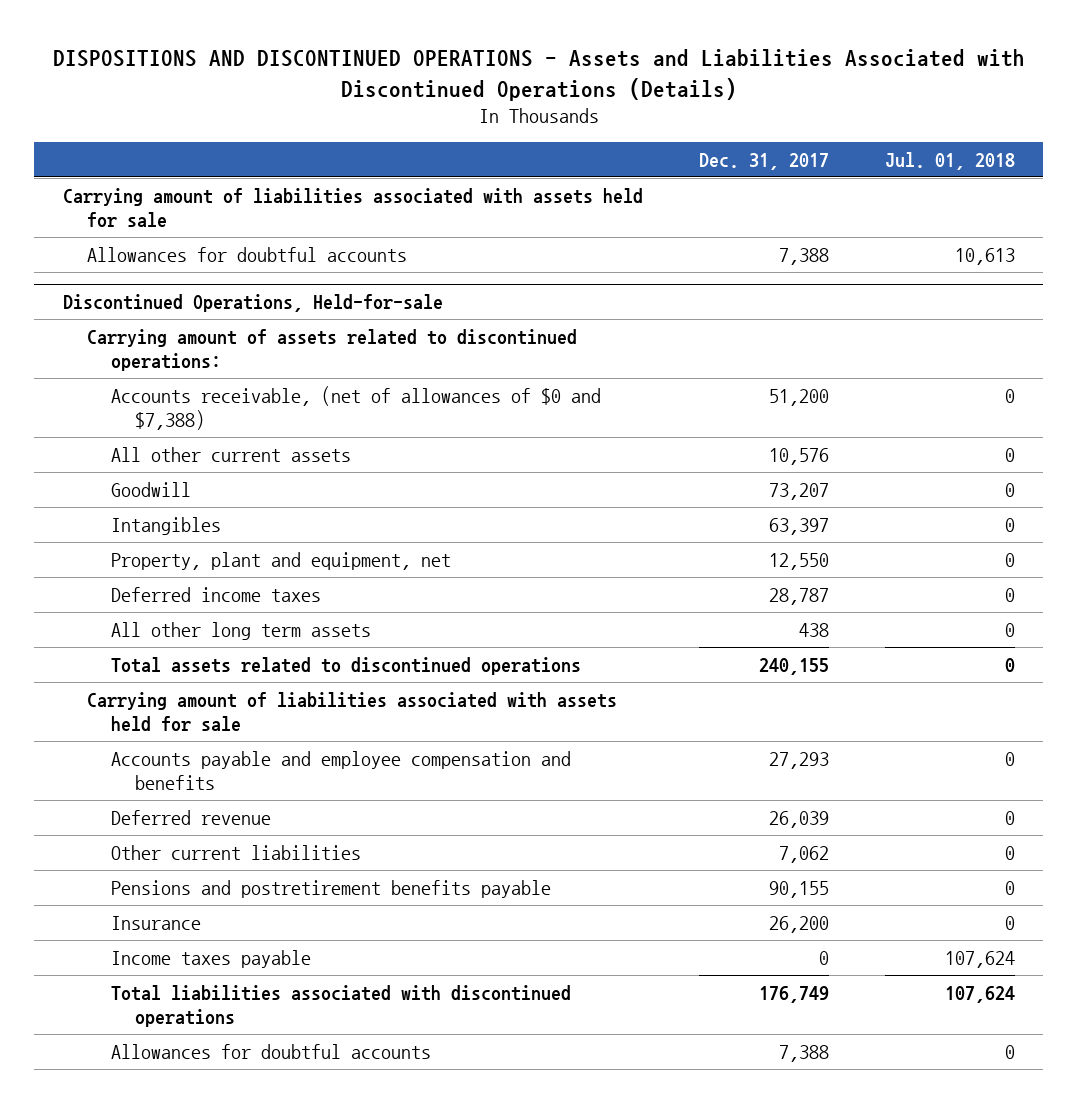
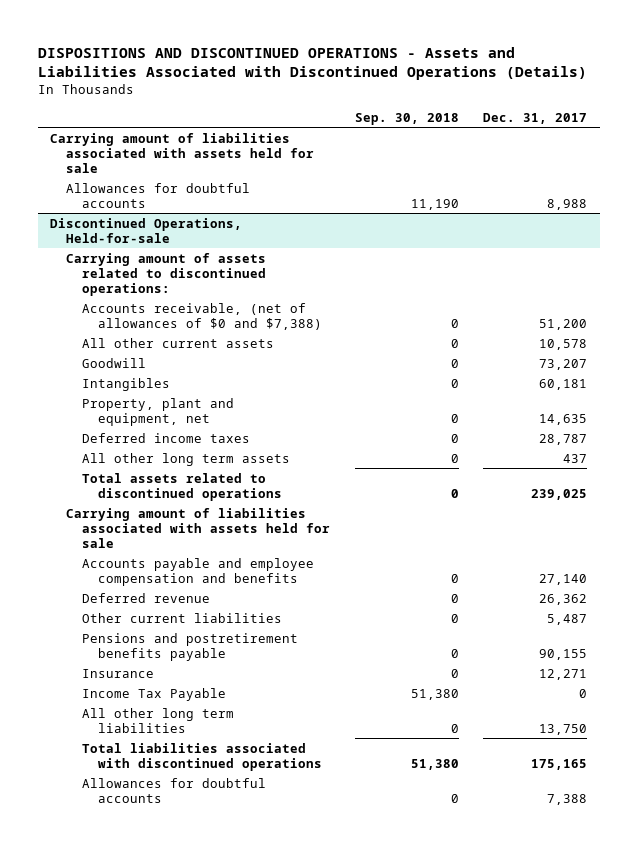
[885,151,1016,170] Jul. 01, 2018 -> none
none -> [354,112,459,125] Sep. 30, 2018
[778,247,829,265] 7,388 -> [547,198,588,210] 8,988
[768,447,829,465] 10,576 -> [539,338,588,350] 10,578
[768,517,829,535] 63,397 -> [539,378,588,390] 60,181
[768,552,829,570] 12,550 -> [539,413,588,425] 14,635
[798,622,829,637] 438 -> [563,453,588,463] 437
[758,657,829,675] 240,155 -> [531,488,588,500] 239,025
[768,751,829,769] 27,293 -> [539,573,588,585] 27,140
[768,810,829,828] 26,039 -> [539,593,588,605] 26,362
[778,845,829,863] 7,062 -> [547,613,588,625] 5,487
[768,915,829,933] 26,200 -> [539,668,588,680] 12,271
[110,949,311,968] Income taxes payable -> [81,687,226,701] Income Tax Payable
none -> [81,707,234,733] All other long term liabilities
[758,985,829,1003] 176,749 -> [531,758,588,770] 175,165

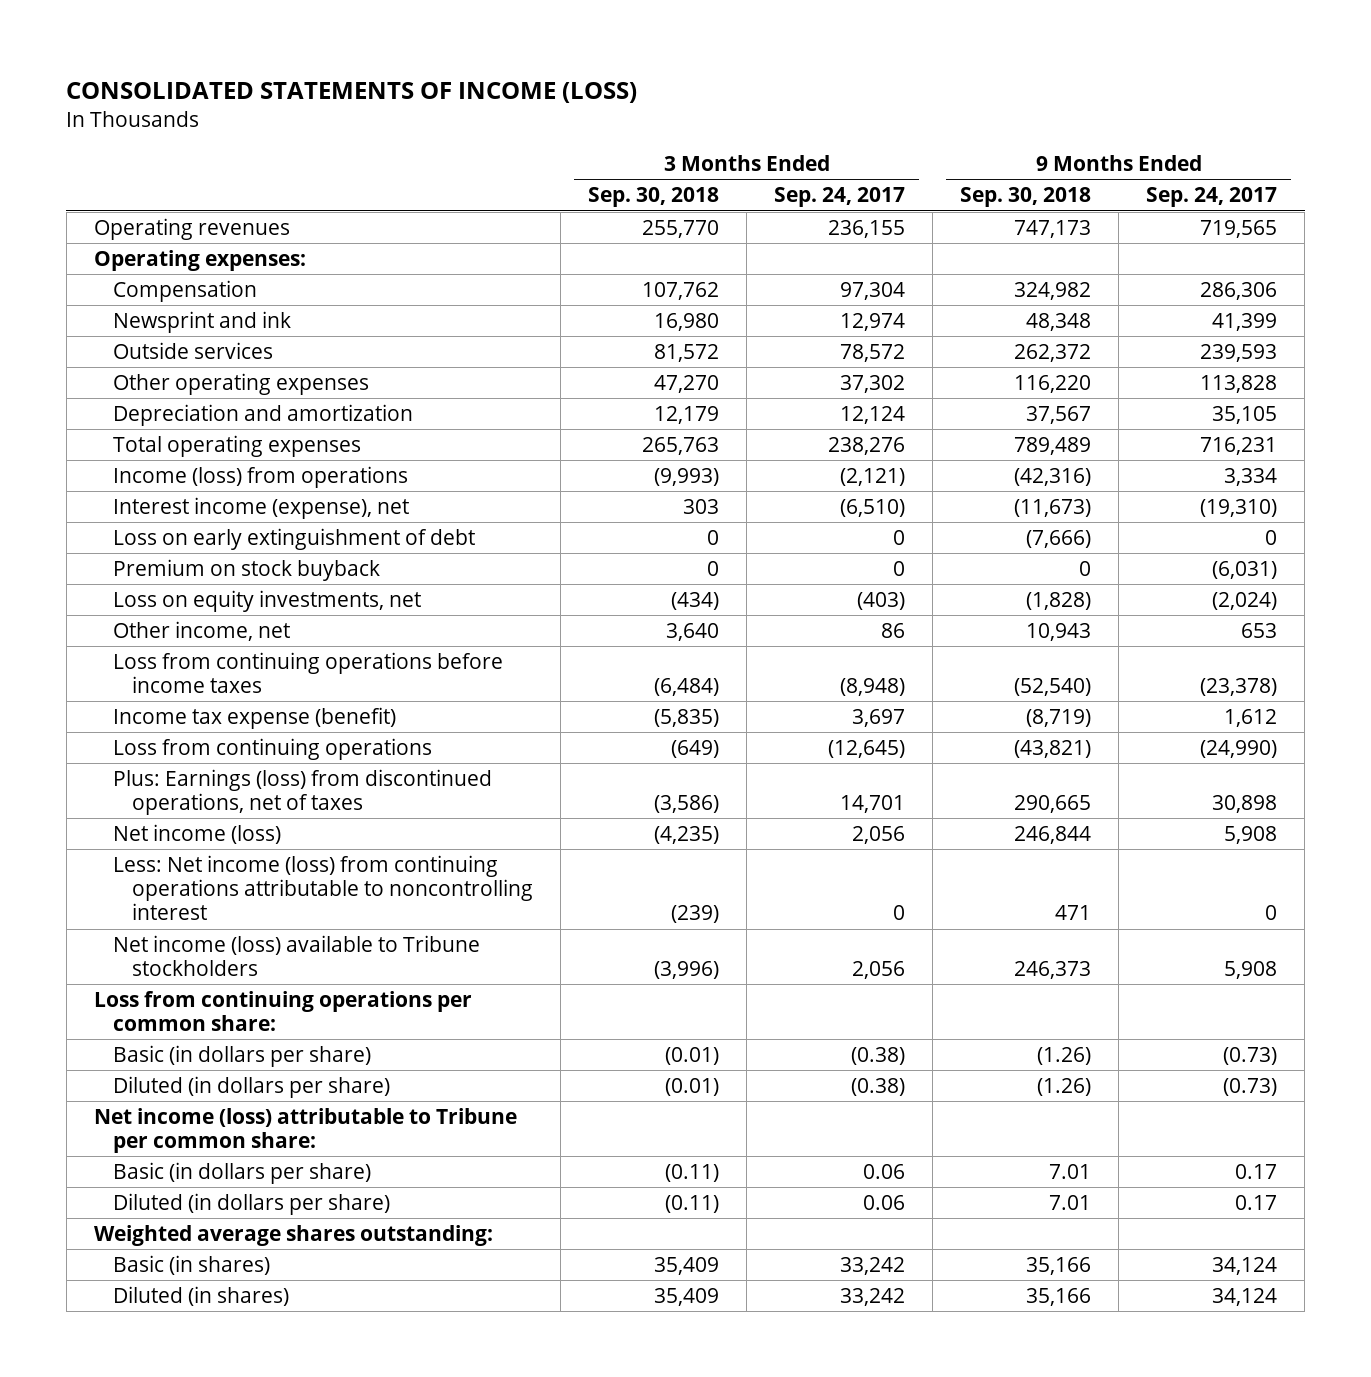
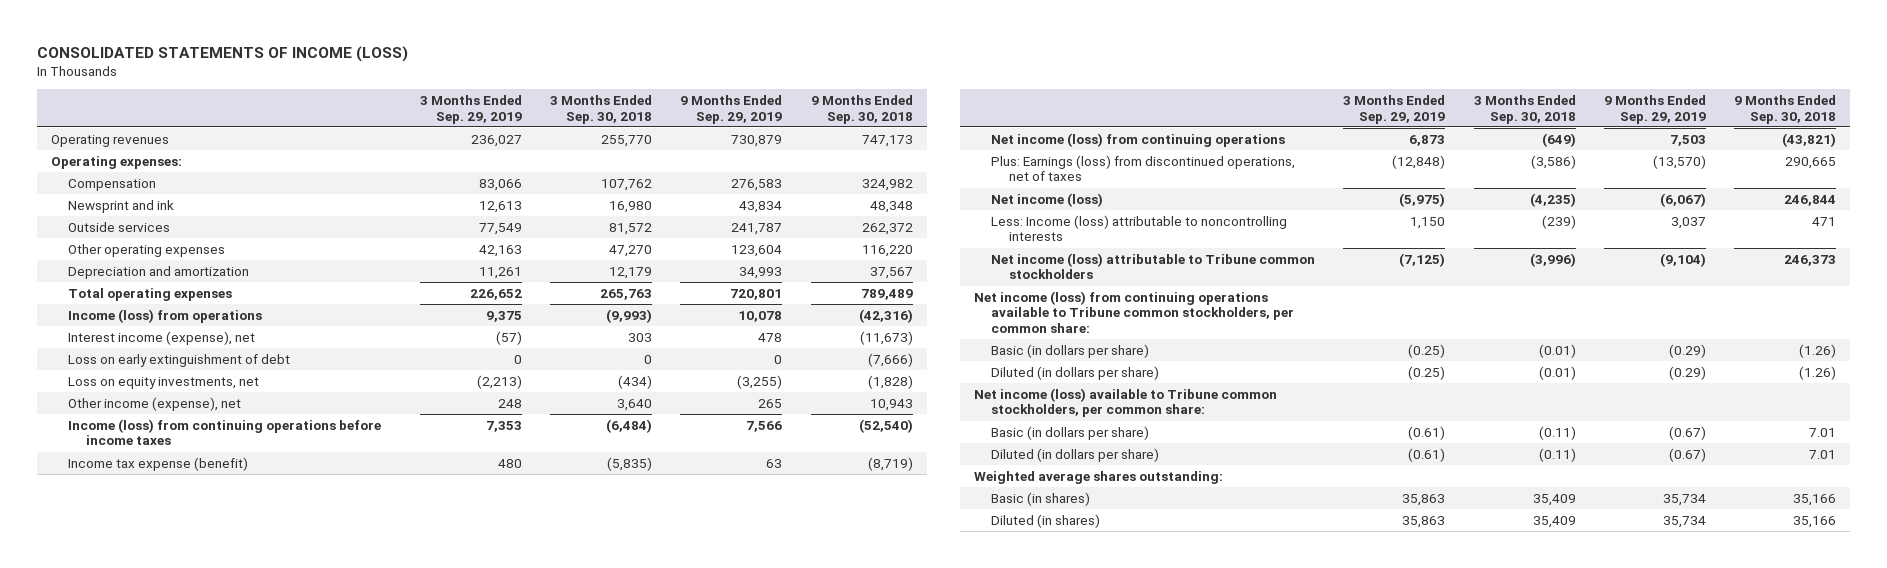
[774,187,906,208] Sep. 24, 2017 -> none
[1146,187,1278,208] Sep. 24, 2017 -> none
none -> [420,95,523,124] 3 Months Ended Sep. 29, 2019
none -> [680,95,783,124] 9 Months Ended Sep. 29, 2019
[112,559,380,582] Premium on stock buyback -> none
[112,621,290,642] Other income, net -> [68,396,242,411] Other income (expense), net
[112,652,503,694] Loss from continuing operations before income taxes -> [68,418,382,446] Income (loss) from continuing operations before income taxes
[112,738,432,761] Loss from continuing operations -> [991,132,1286,147] Net income (loss) from continuing operations
[112,855,533,921] Less: Net income (loss) from continuing operations attributable to noncontrolling interest -> [991,214,1288,242] Less: Income (loss) attributable to noncontrolling interests
[112,935,480,977] Net income (loss) available to Tribune stockholders -> [991,252,1316,280] Net income (loss) attributable to Tribune common stockholders
[93,991,472,1032] Loss from continuing operations per common share: -> [974,290,1295,333] Net income (loss) from continuing operations available to Tribune common stockholders, per common share:
[93,1108,517,1154] Net income (loss) attributable to Tribune per common share: -> [974,387,1278,418] Net income (loss) available to Tribune common stockholders, per common share:

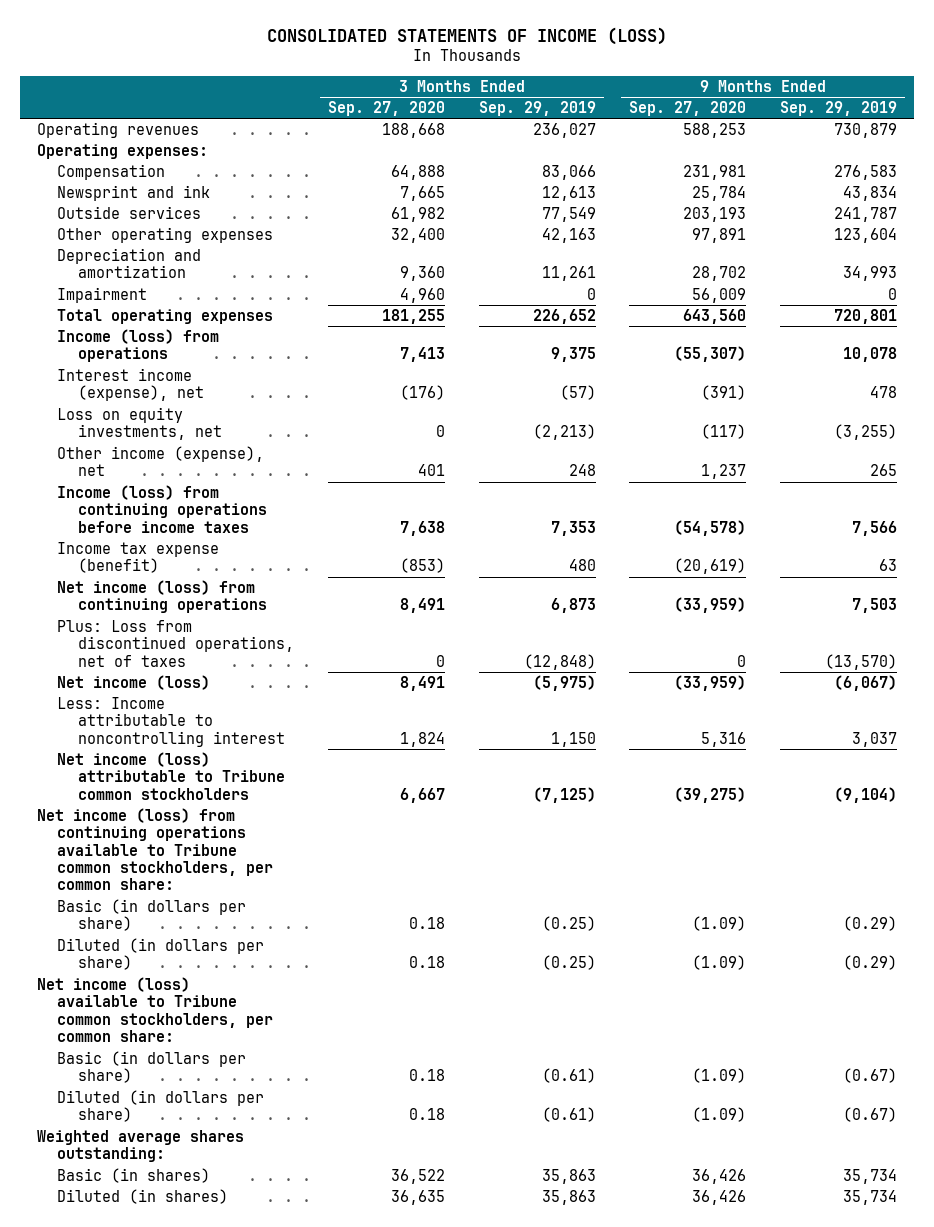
[550,95,653,124] 3 Months Ended Sep. 30, 2018 -> none
[810,95,913,124] 9 Months Ended Sep. 30, 2018 -> none
none -> [328,100,446,116] Sep. 27, 2020
none -> [629,100,747,116] Sep. 27, 2020
none -> [57,286,148,303] Impairment
[68,353,291,367] Loss on early extinguishment of debt -> none
[991,154,1296,182] Plus: Earnings (loss) from discontinued operations, net of taxes -> [57,619,295,667] Plus: Loss from discontinued operations, net of taxes
[991,214,1288,242] Less: Income (loss) attributable to noncontrolling interests -> [57,696,286,747] Less: Income attributable to noncontrolling interest

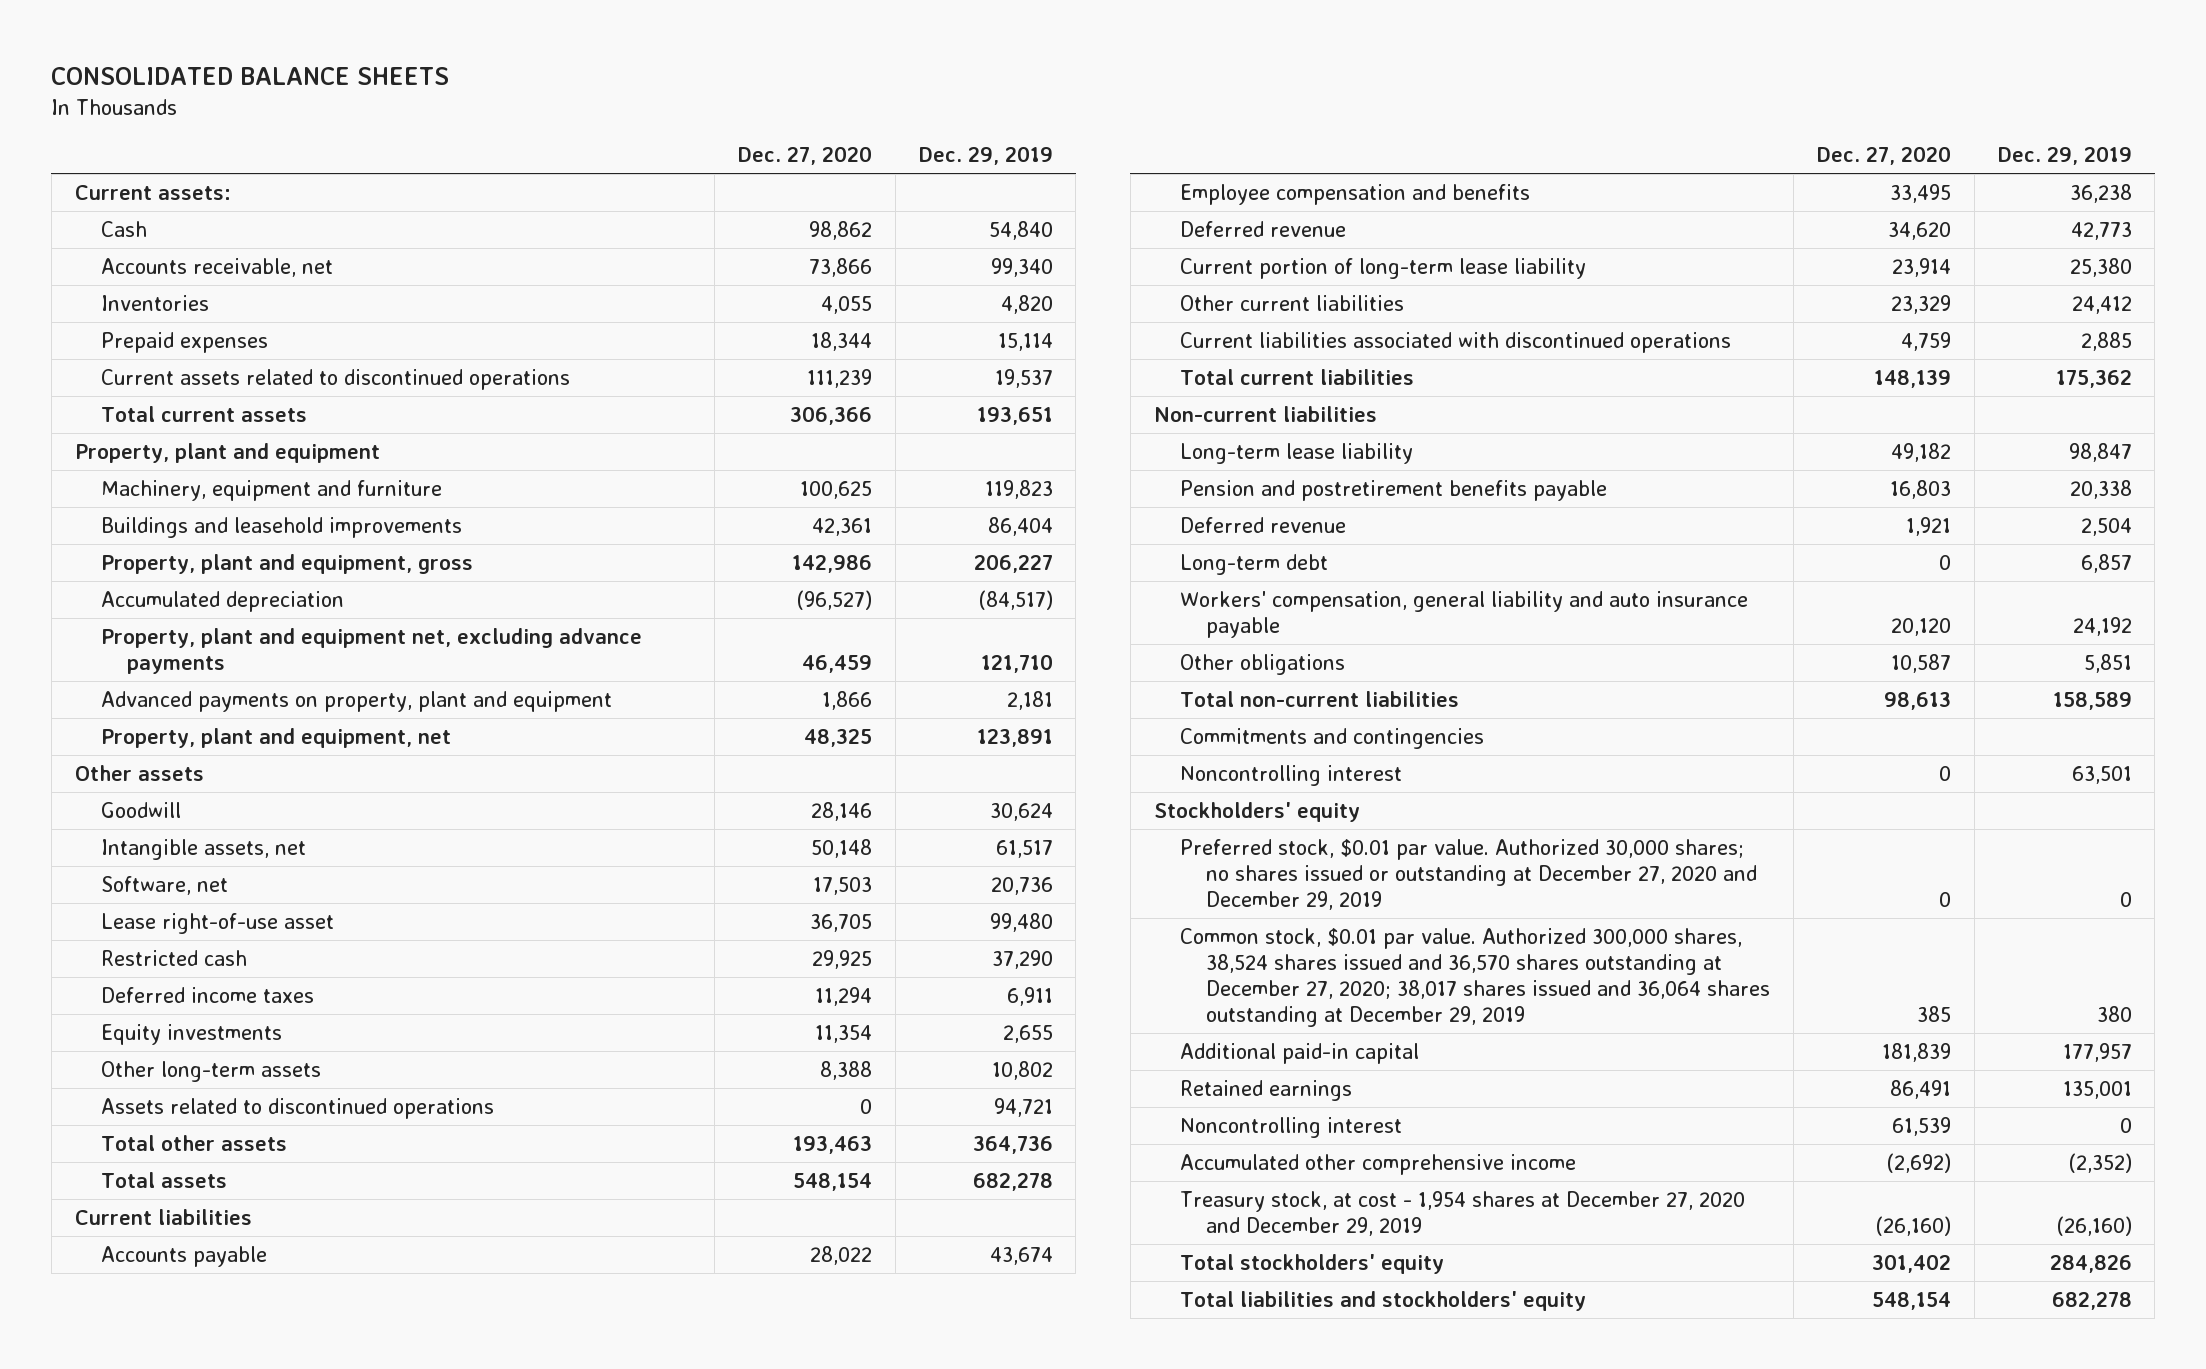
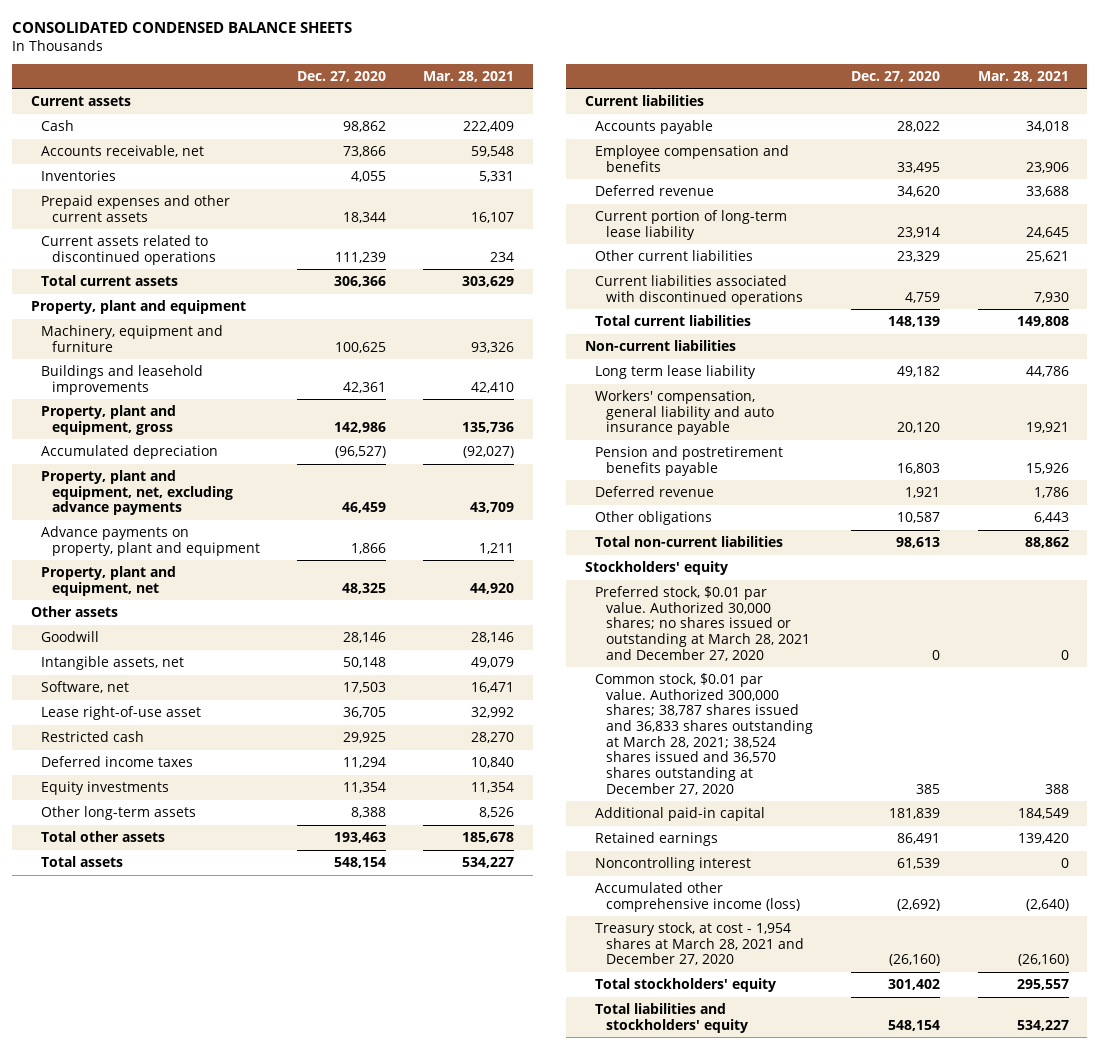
[51,67,450,86] CONSOLIDATED BALANCE SHEETS -> [12,21,353,33] CONSOLIDATED CONDENSED BALANCE SHEETS
[918,146,1053,166] Dec. 29, 2019 -> none
none -> [423,70,515,82] Mar. 28, 2021
[74,184,231,200] Current assets: -> [30,95,131,106] Current assets
[101,331,269,353] Prepaid expenses -> [41,194,231,222] Prepaid expenses and other current assets
[101,627,643,675] Property, plant and equipment net, excluding advance payments -> [41,469,233,516] Property, plant and equipment, net, excluding advance payments
[101,690,613,712] Advanced payments on property, plant and equipment -> [41,525,260,556] Advance payments on property, plant and equipment
[101,1097,495,1119] Assets related to discontinued operations -> none
[1180,442,1414,464] Long-term lease liability -> [595,364,757,379] Long term lease liability
[1180,590,1749,639] Workers' compensation, general liability and auto insurance payable -> [595,389,774,436] Workers' compensation, general liability and auto insurance payable
[1180,553,1329,575] Long-term debt -> none
[1180,727,1485,749] Commitments and contingencies -> none
[1180,764,1403,786] Noncontrolling interest -> none
[1180,838,1758,911] Preferred stock, $0.01 par value. Authorized 30,000 shares; no shares issued or outstanding at December 27, 2020 and December 29, 2019 -> [595,585,810,661] Preferred stock, $0.01 par value. Authorized 30,000 shares; no shares issued or outstanding at March 28, 2021 and December 27, 2020
[1180,927,1771,1028] Common stock, $0.01 par value. Authorized 300,000 shares, 38,524 shares issued and 36,570 shares outstanding at December 27, 2020; 38,017 shares issued and 36,064 shares outstanding at December 29, 2019 -> [595,672,813,795] Common stock, $0.01 par value. Authorized 300,000 shares; 38,787 shares issued and 36,833 shares outstanding at March 28, 2021; 38,524 shares issued and 36,570 shares outstanding at December 27, 2020
[1180,1153,1577,1175] Accumulated other comprehensive income -> [595,881,800,912] Accumulated other comprehensive income (loss)
[1180,1190,1746,1237] Treasury stock, at cost - 1,954 shares at December 27, 2020 and December 29, 2019 -> [595,921,804,966] Treasury stock, at cost - 1,954 shares at March 28, 2021 and December 27, 2020

